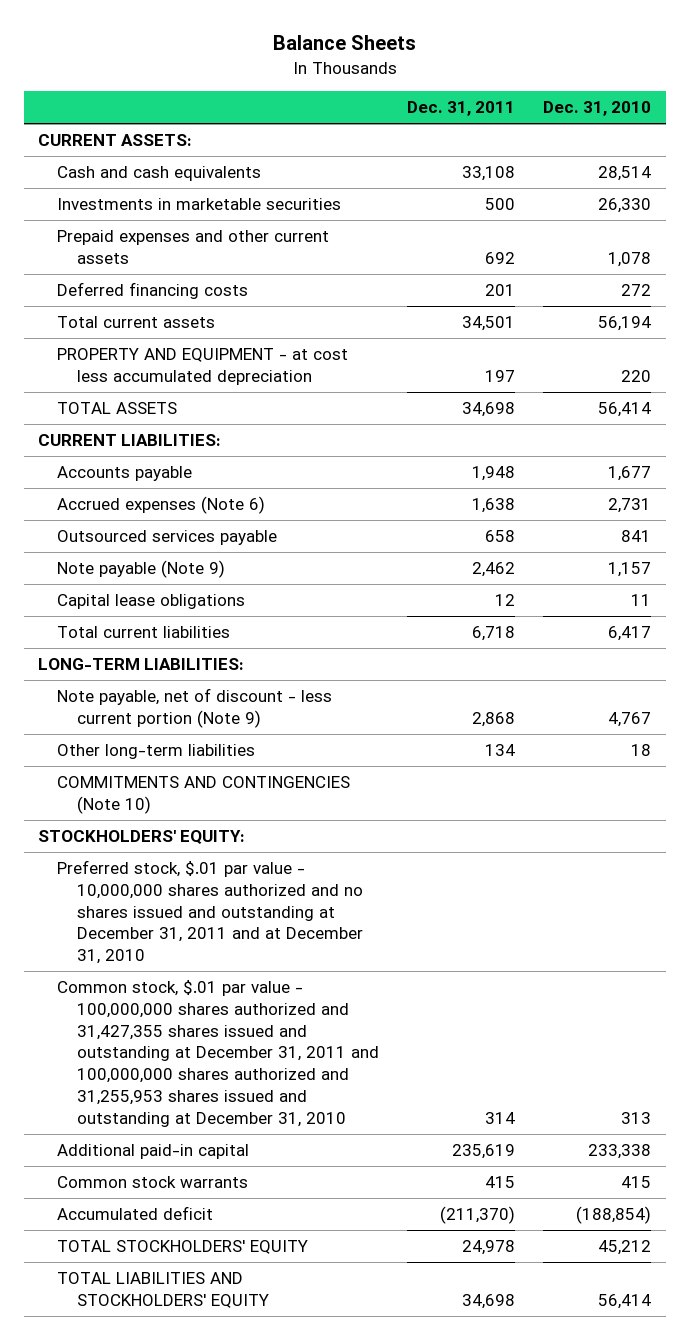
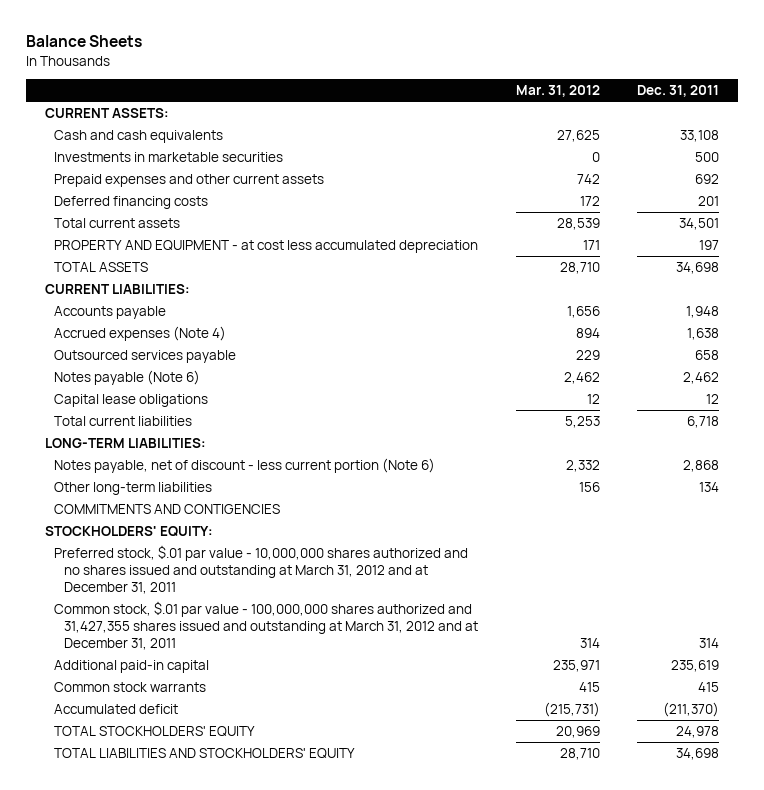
[543,101,652,117] Dec. 31, 2010 -> none
none -> [515,85,600,98] Mar. 31, 2012
[57,496,266,515] Accrued expenses (Note 6) -> [54,325,227,341] Accrued expenses (Note 4)
[57,560,226,579] Note payable (Note 9) -> [54,369,201,385] Notes payable (Note 6)
[57,688,333,728] Note payable, net of discount - less current portion (Note 9) -> [54,457,436,473] Notes payable, net of discount - less current portion (Note 6)
[57,776,351,814] COMMITMENTS AND CONTINGENCIES (Note 10) -> [54,503,281,514] COMMITMENTS AND CONTIGENCIES
[57,860,363,965] Preferred stock, $.01 par value - 10,000,000 shares authorized and no shares issued and outstanding at December 31, 2011 and at December 31, 2010 -> [54,544,469,594] Preferred stock, $.01 par value - 10,000,000 shares authorized and no shares issued and outstanding at March 31, 2012 and at December 31, 2011
[57,980,379,1127] Common stock, $.01 par value - 100,000,000 shares authorized and 31,427,355 shares issued and outstanding at December 31, 2011 and 100,000,000 shares authorized and 31,255,953 shares issued and outstanding at December 31, 2010 -> [54,600,478,650] Common stock, $.01 par value - 100,000,000 shares authorized and 31,427,355 shares issued and outstanding at March 31, 2012 and at December 31, 2011

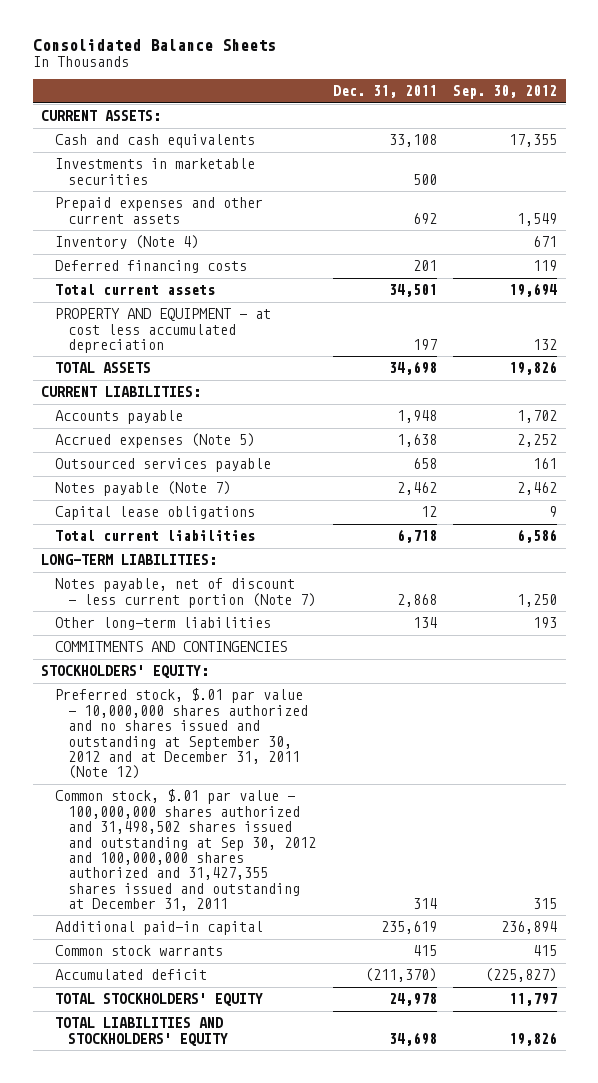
[26,35,143,48] Balance Sheets -> [32,39,276,52] Consolidated Balance Sheets
[515,85,600,98] Mar. 31, 2012 -> none
none -> [453,85,558,100] Sep. 30, 2012
none -> [54,235,199,250] Inventory (Note 4)
[54,325,227,341] Accrued expenses (Note 4) -> [54,433,255,449] Accrued expenses (Note 5)
[54,369,201,385] Notes payable (Note 6) -> [54,481,231,497] Notes payable (Note 7)
[54,457,436,473] Notes payable, net of discount - less current portion (Note 6) -> [54,578,317,608] Notes payable, net of discount - less current portion (Note 7)
[54,503,281,514] COMMITMENTS AND CONTIGENCIES -> [54,641,287,653] COMMITMENTS AND CONTINGENCIES
[54,544,469,594] Preferred stock, $.01 par value - 10,000,000 shares authorized and no shares issued and outstanding at March 31, 2012 and at December 31, 2011 -> [54,688,309,780] Preferred stock, $.01 par value - 10,000,000 shares authorized and no shares issued and outstanding at September 30, 2012 and at December 31, 2011 (Note 12)
[54,600,478,650] Common stock, $.01 par value - 100,000,000 shares authorized and 31,427,355 shares issued and outstanding at March 31, 2012 and at December 31, 2011 -> [54,789,317,912] Common stock, $.01 par value - 100,000,000 shares authorized and 31,498,502 shares issued and outstanding at Sep 30, 2012 and 100,000,000 shares authorized and 31,427,355 shares issued and outstanding at December 31, 2011

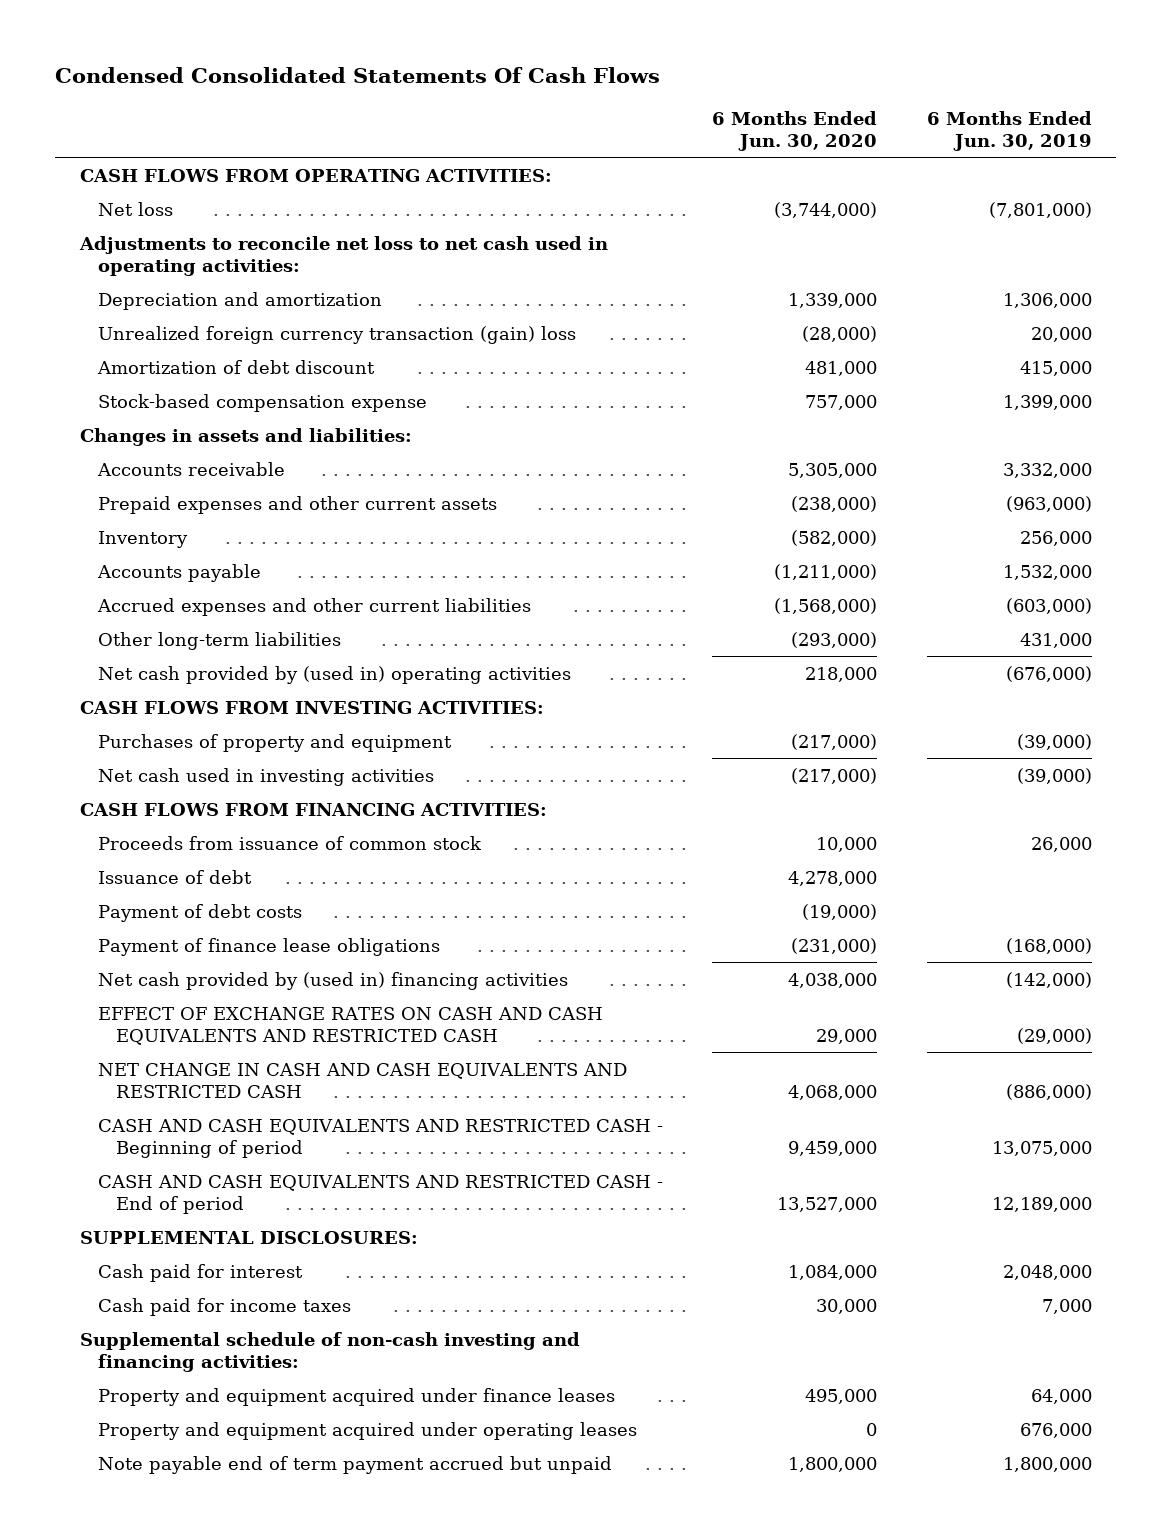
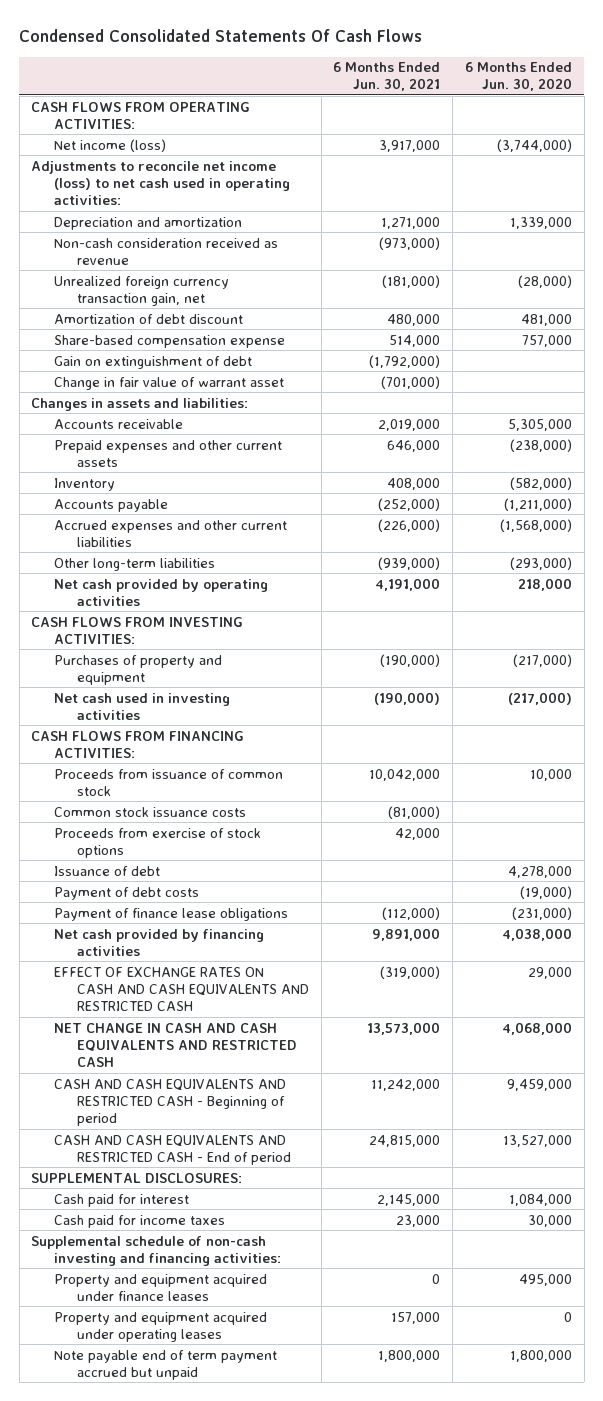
[926,110,1092,151] 6 Months Ended Jun. 30, 2019 -> none
none -> [333,62,441,92] 6 Months Ended Jun. 30, 2021
[97,201,173,216] Net loss -> [54,138,167,152] Net income (loss)
[78,235,608,276] Adjustments to reconcile net loss to net cash used in operating activities: -> [31,160,291,206] Adjustments to reconcile net income (loss) to net cash used in operating activities:
none -> [54,237,279,265] Non-cash consideration received as revenue
[97,325,576,344] Unrealized foreign currency transaction (gain) loss -> [54,275,230,306] Unrealized foreign currency transaction gain, net
[97,393,427,412] Stock-based compensation expense -> [54,334,286,348] Share-based compensation expense
none -> [54,355,253,369] Gain on extinguishment of debt
none -> [54,376,285,390] Change in fair value of warrant asset
[97,665,571,684] Net cash provided by (used in) operating activities -> [54,578,269,606] Net cash provided by operating activities
none -> [54,806,247,817] Common stock issuance costs
none -> [54,827,262,858] Proceeds from exercise of stock options
[97,971,568,990] Net cash provided by (used in) financing activities -> [54,928,265,956] Net cash provided by financing activities

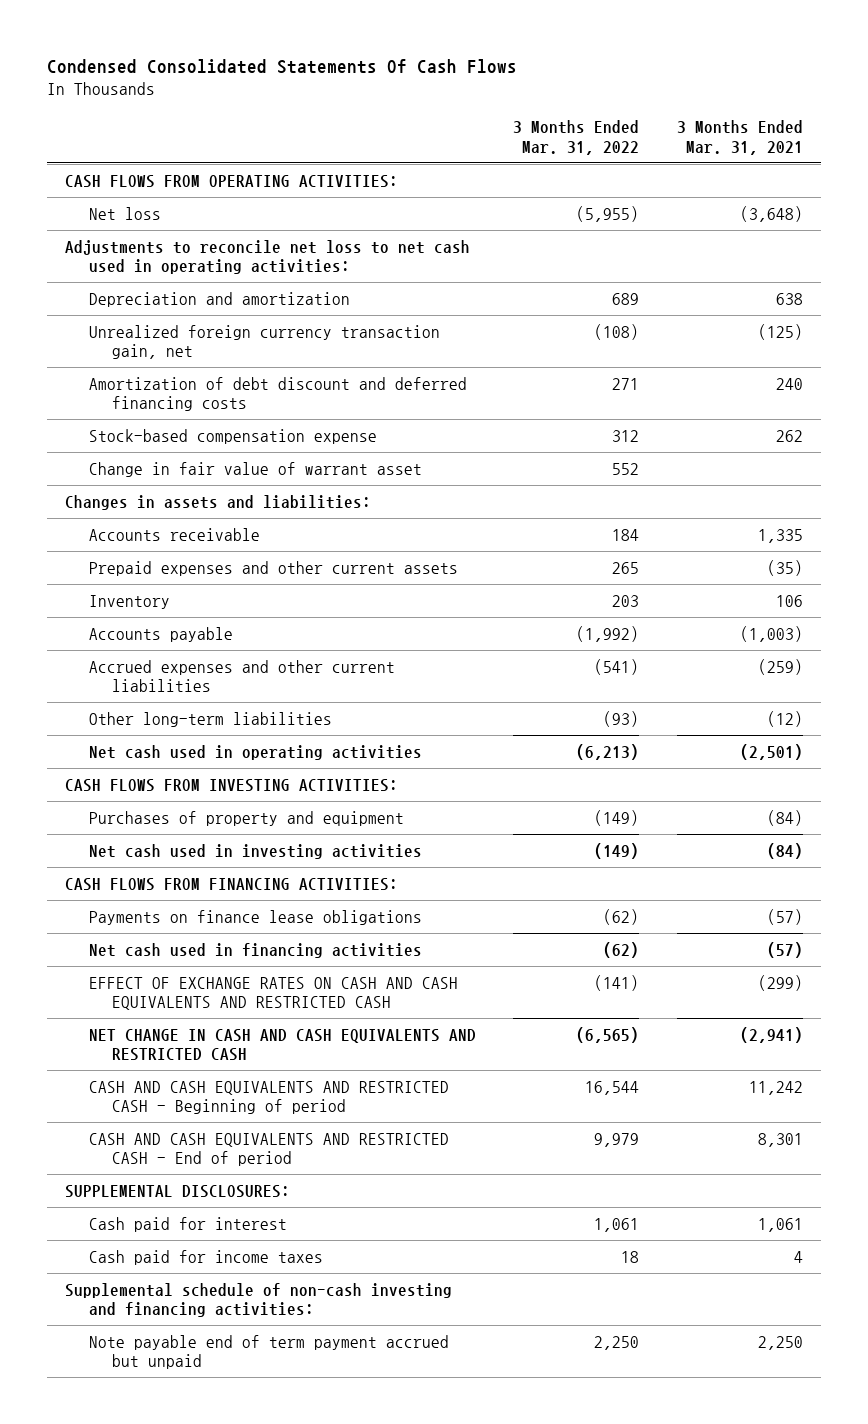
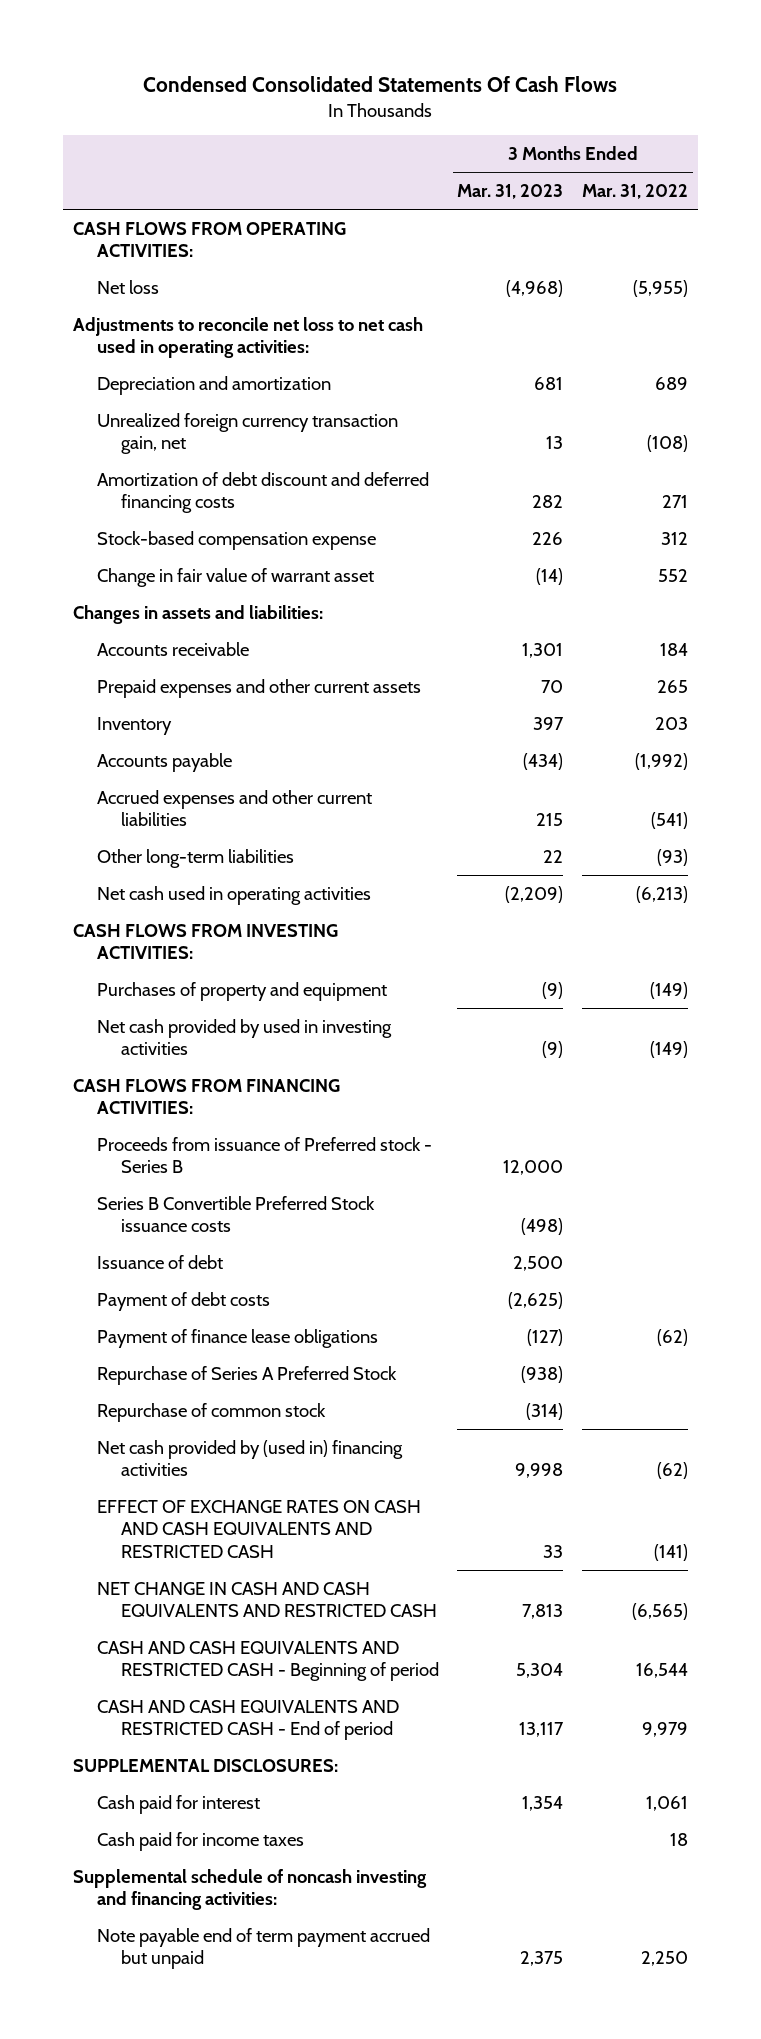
[676,120,803,155] 3 Months Ended Mar. 31, 2021 -> none
none -> [457,184,564,200] Mar. 31, 2023
[88,843,422,859] Net cash used in investing activities -> [96,1018,392,1056] Net cash provided by used in investing activities
none -> [96,1136,432,1174] Proceeds from issuance of Preferred stock - Series B
none -> [96,1195,375,1233] Series B Convertible Preferred Stock issuance costs
none -> [96,1254,223,1269] Issuance of debt
none -> [96,1291,270,1311] Payment of debt costs
[88,909,422,925] Payments on finance lease obligations -> [96,1328,378,1348] Payment of finance lease obligations
none -> [96,1365,397,1385] Repurchase of Series A Preferred Stock
none -> [96,1402,326,1422] Repurchase of common stock
[88,942,422,958] Net cash used in financing activities -> [96,1439,403,1477] Net cash provided by (used in) financing activities
[65,1282,453,1318] Supplemental schedule of non-cash investing and financing activities: -> [72,1868,427,1911] Supplemental schedule of noncash investing and financing activities:

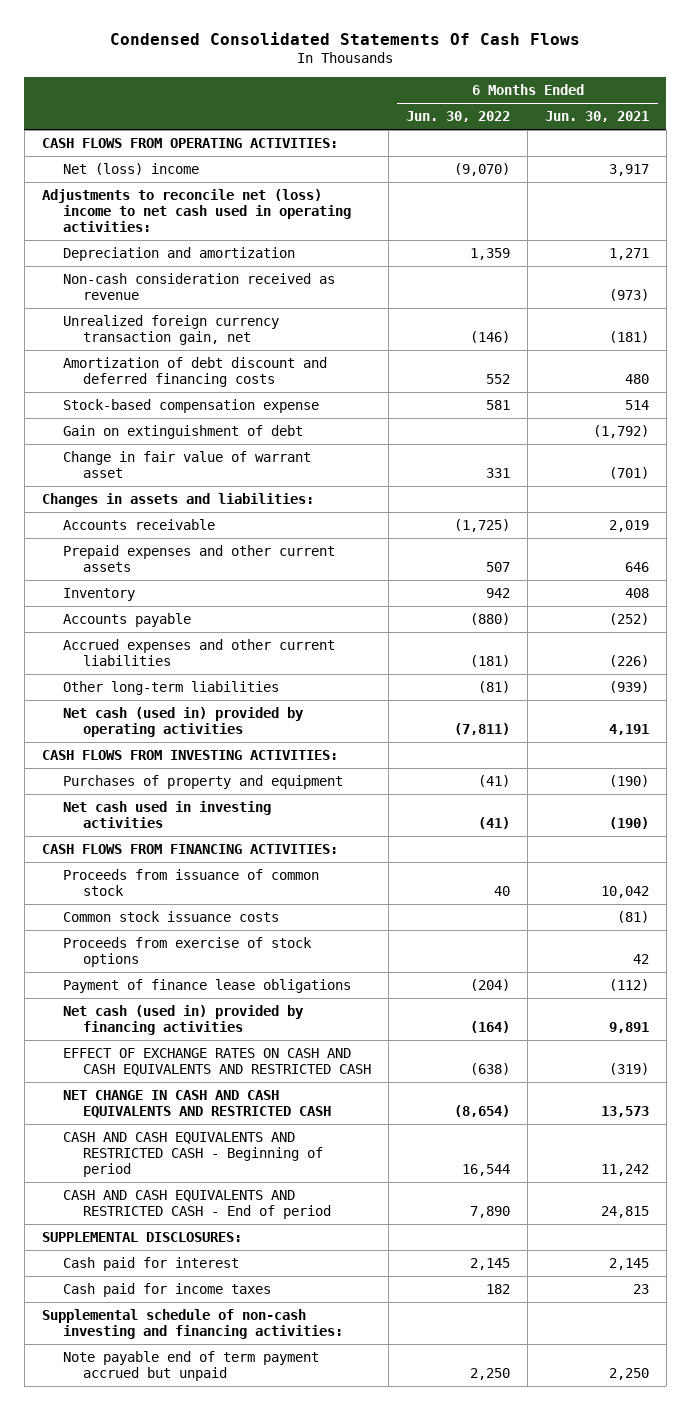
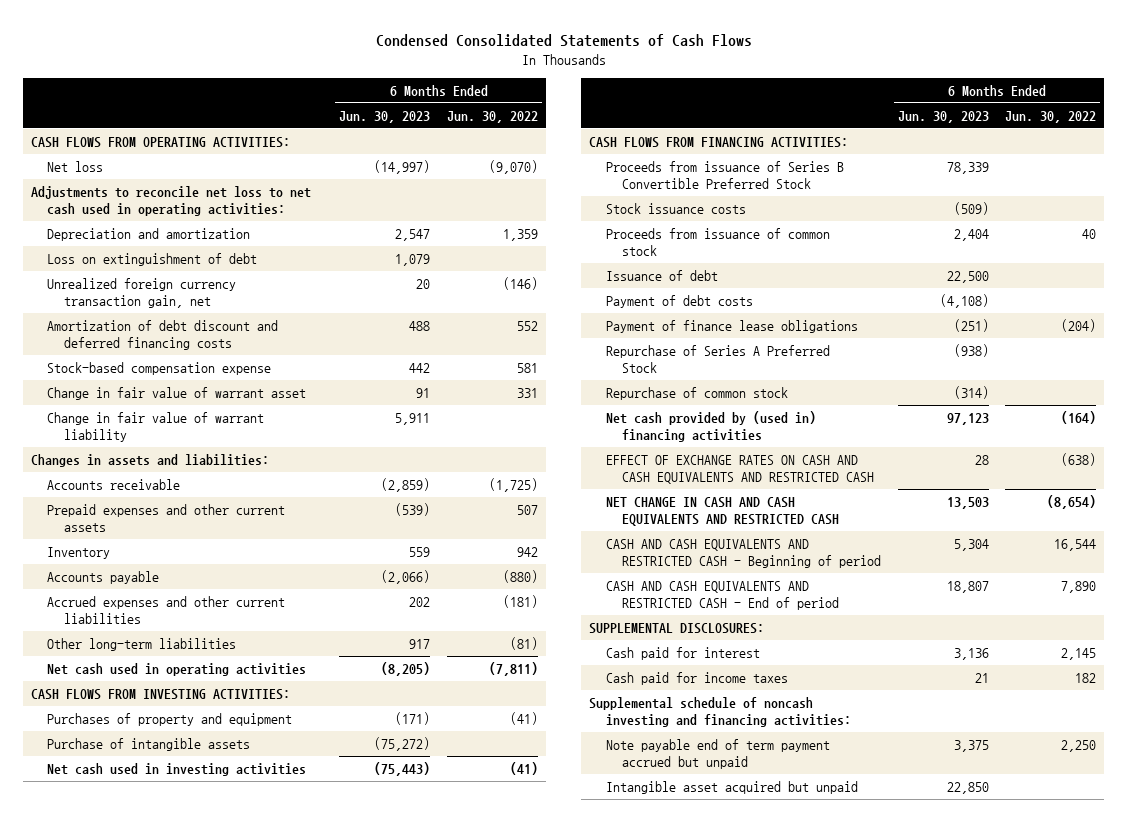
[110,32,581,46] Condensed Consolidated Statements Of Cash Flows -> [375,33,752,47] Condensed Consolidated Statements of Cash Flows
[544,111,649,123] Jun. 30, 2021 -> none
none -> [339,110,431,123] Jun. 30, 2023
[62,163,199,176] Net (loss) income -> [47,160,104,172] Net loss
[41,189,351,232] Adjustments to reconcile net (loss) income to net cash used in operating activities: -> [31,185,312,216] Adjustments to reconcile net loss to net cash used in operating activities:
[62,273,335,300] Non-cash consideration received as revenue -> none
none -> [47,252,258,266] Loss on extinguishment of debt
[62,425,303,440] Gain on extinguishment of debt -> none
none -> [47,411,265,442] Change in fair value of warrant liability
[62,707,304,737] Net cash (used in) provided by operating activities -> [47,662,307,676] Net cash used in operating activities
none -> [47,737,251,751] Purchase of intangible assets
none -> [605,160,844,189] Proceeds from issuance of Series B Convertible Preferred Stock
none -> [605,202,746,214] Stock issuance costs
[62,911,279,923] Common stock issuance costs -> none
[62,937,312,967] Proceeds from exercise of stock options -> none
none -> [605,269,718,281] Issuance of debt
none -> [605,294,753,308] Payment of debt costs
none -> [605,344,830,373] Repurchase of Series A Preferred Stock
none -> [605,386,788,400] Repurchase of common stock
[62,1005,304,1035] Net cash (used in) provided by financing activities -> [605,410,816,442] Net cash provided by (used in) financing activities
[41,1309,343,1339] Supplemental schedule of non-cash investing and financing activities: -> [589,696,851,727] Supplemental schedule of noncash investing and financing activities:
none -> [605,780,858,794] Intangible asset acquired but unpaid

